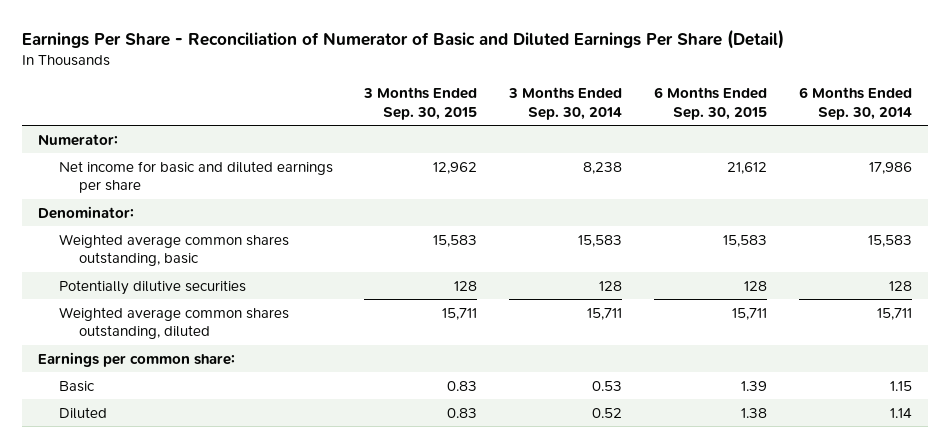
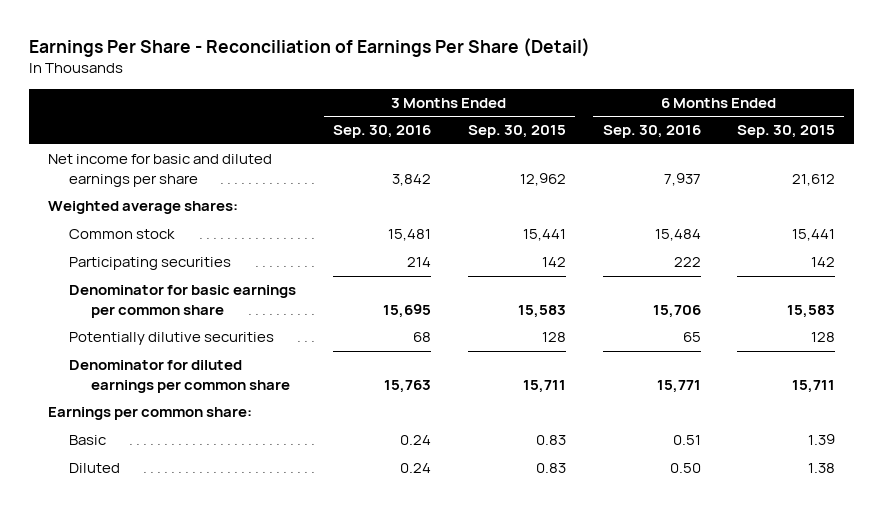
[22,28,785,49] Earnings Per Share - Reconciliation of Numerator of Basic and Diluted Earnings Per Share (Detail) -> [29,37,591,57] Earnings Per Share - Reconciliation of Earnings Per Share (Detail)
[508,87,623,121] 3 Months Ended Sep. 30, 2014 -> none
[798,87,912,121] 6 Months Ended Sep. 30, 2014 -> none
none -> [333,125,432,139] Sep. 30, 2016
none -> [602,125,701,139] Sep. 30, 2016
[37,133,118,146] Numerator: -> none
[37,205,134,219] Denominator: -> [47,201,238,215] Weighted average shares:
none -> [69,229,176,240] Common stock
none -> [69,257,232,271] Participating securities
[58,233,289,267] Weighted average common shares outstanding, basic -> [69,285,297,318] Denominator for basic earnings per common share
[58,306,289,340] Weighted average common shares outstanding, diluted -> [69,360,290,393] Denominator for diluted earnings per common share

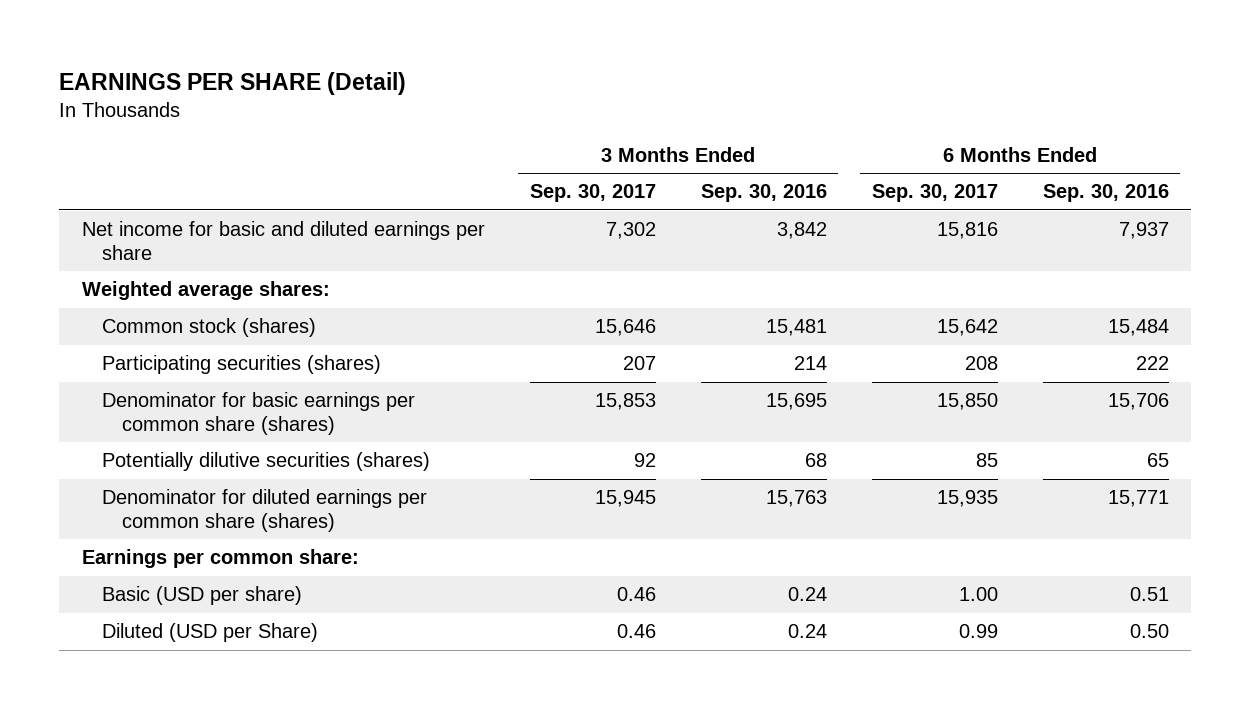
[29,37,591,57] Earnings Per Share - Reconciliation of Earnings Per Share (Detail) -> [59,71,407,95] EARNINGS PER SHARE (Detail)
[467,125,566,139] Sep. 30, 2015 -> none
[737,125,836,139] Sep. 30, 2015 -> none
none -> [529,184,656,203] Sep. 30, 2017
none -> [871,184,998,203] Sep. 30, 2017
[69,229,176,240] Common stock -> [101,318,316,338] Common stock (shares)
[69,257,232,271] Participating securities -> [101,355,381,375] Participating securities (shares)
[69,285,297,318] Denominator for basic earnings per common share -> [101,392,415,435] Denominator for basic earnings per common share (shares)
[69,332,275,346] Potentially dilutive securities -> [101,452,430,472] Potentially dilutive securities (shares)
[69,360,290,393] Denominator for diluted earnings per common share -> [101,489,427,532] Denominator for diluted earnings per common share (shares)
[69,435,107,446] Basic -> [101,586,302,606] Basic (USD per share)
[69,463,121,474] Diluted -> [101,623,318,643] Diluted (USD per Share)

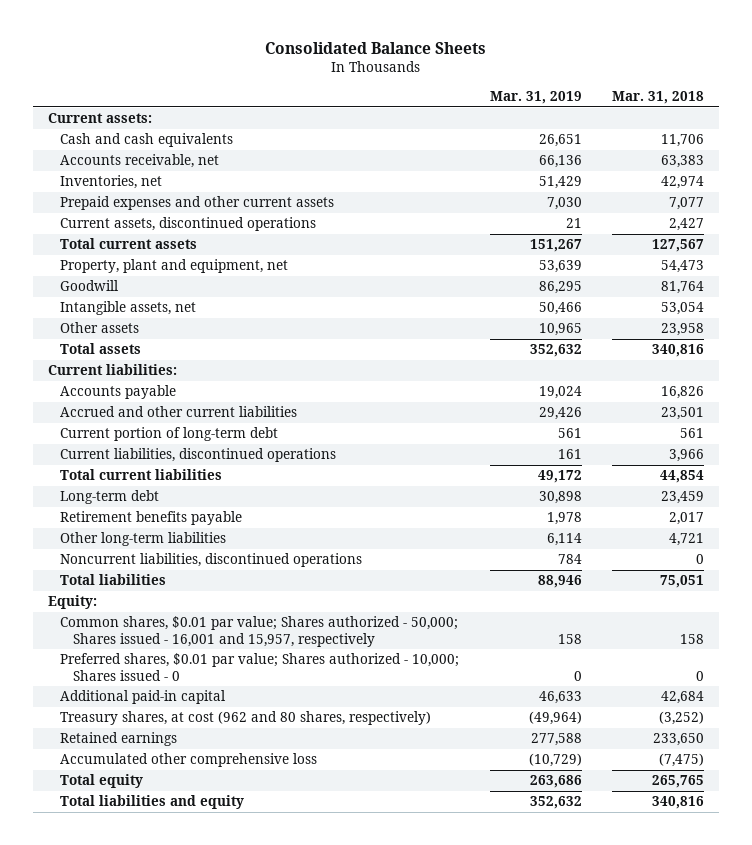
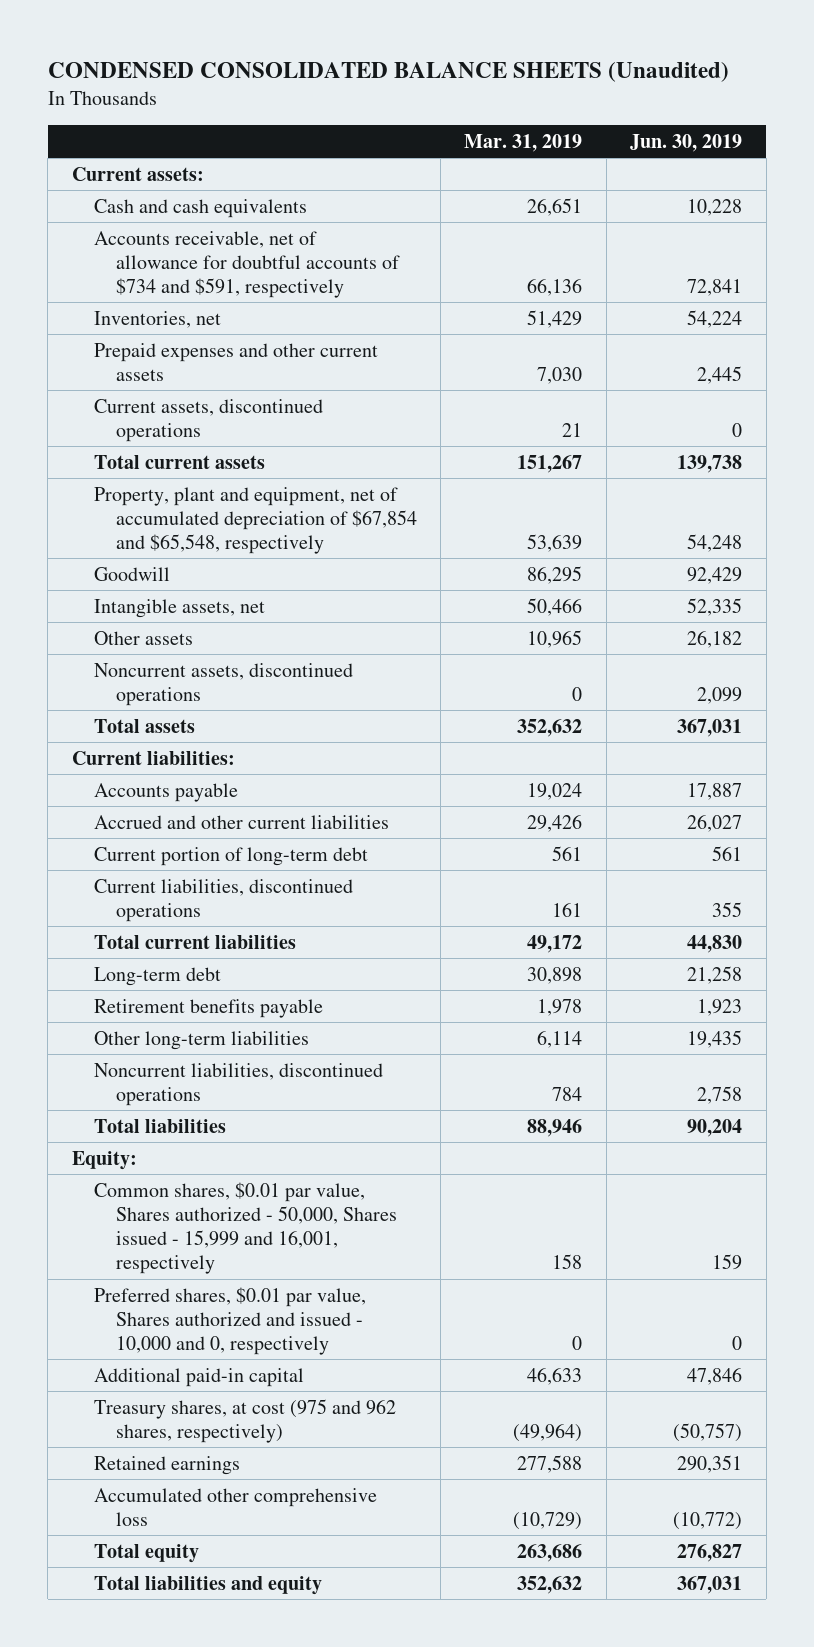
[264,42,486,55] Consolidated Balance Sheets -> [47,62,729,83] CONDENSED CONSOLIDATED BALANCE SHEETS (Unaudited)
[611,91,704,105] Mar. 31, 2018 -> none
none -> [630,133,743,152] Jun. 30, 2019
[60,154,220,169] Accounts receivable, net -> [93,230,400,298] Accounts receivable, net of allowance for doubtful accounts of $734 and $591, respectively
[60,259,289,274] Property, plant and equipment, net -> [93,486,417,554] Property, plant and equipment, net of accumulated depreciation of $67,854 and $65,548, respectively
none -> [93,662,353,706] Noncurrent assets, discontinued operations
[60,616,459,647] Common shares, $0.01 par value; Shares authorized - 50,000; Shares issued - 16,001 and 15,957, respectively -> [93,1181,397,1274] Common shares, $0.01 par value, Shares authorized - 50,000, Shares issued - 15,999 and 16,001, respectively
[60,653,460,681] Preferred shares, $0.01 par value; Shares authorized - 10,000; Shares issued - 0 -> [93,1286,366,1355] Preferred shares, $0.01 par value, Shares authorized and issued - 10,000 and 0, respectively
[60,711,432,726] Treasury shares, at cost (962 and 80 shares, respectively) -> [93,1398,396,1443] Treasury shares, at cost (975 and 962 shares, respectively)

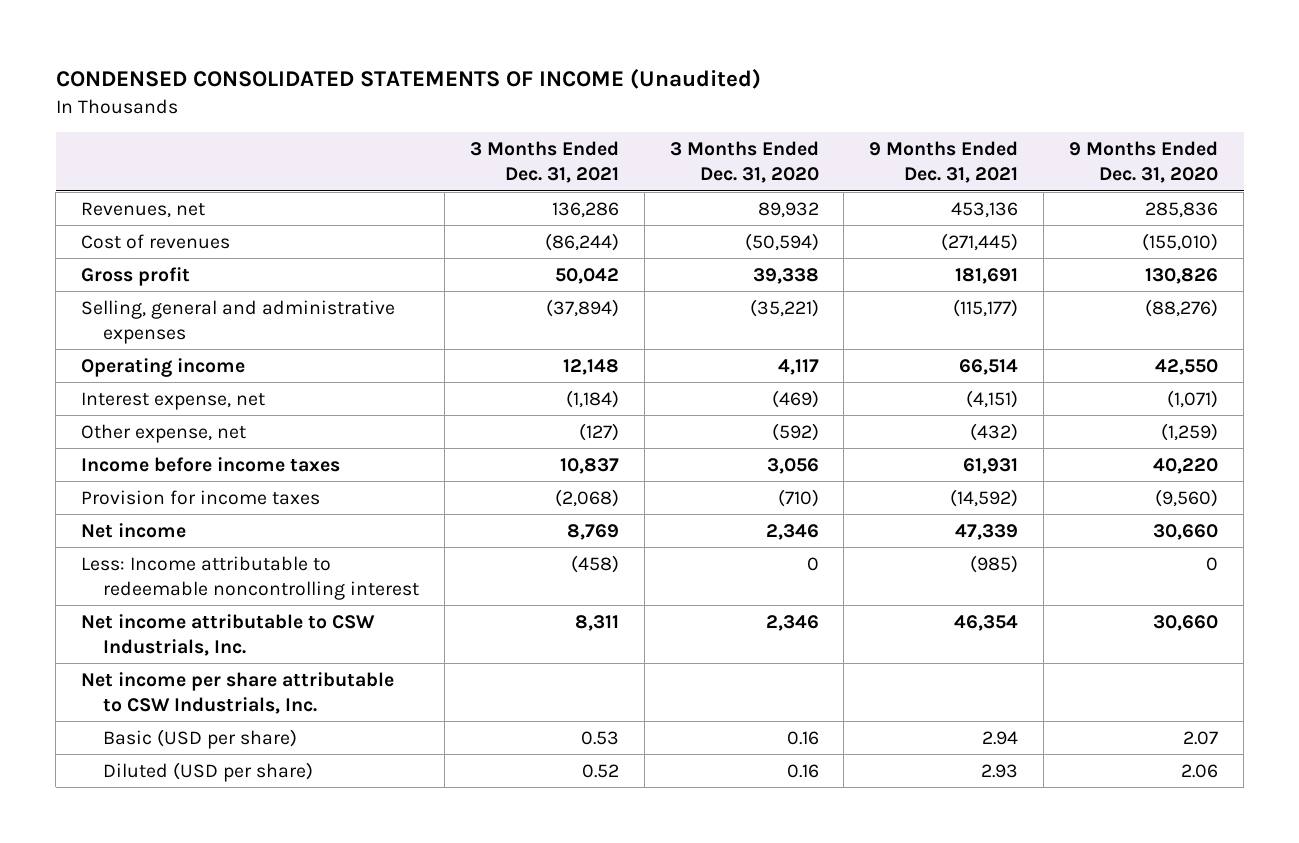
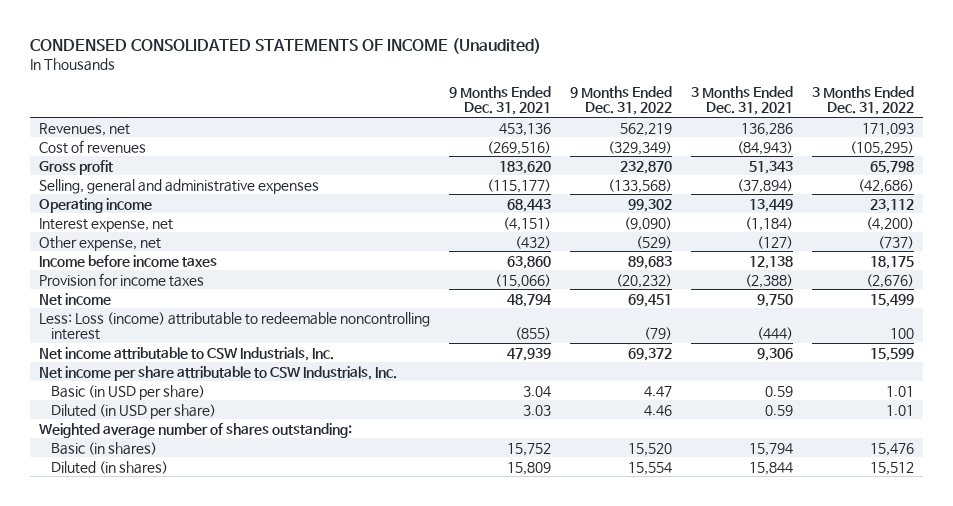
[669,141,819,184] 3 Months Ended Dec. 31, 2020 -> none
[1069,141,1219,184] 9 Months Ended Dec. 31, 2020 -> none
none -> [570,85,673,116] 9 Months Ended Dec. 31, 2022
none -> [811,85,914,116] 3 Months Ended Dec. 31, 2022
[544,232,619,251] (86,244) -> [737,140,794,155] (84,943)
[941,232,1019,251] (271,445) -> [487,140,552,155] (269,516)
[554,267,619,284] 50,042 -> [749,160,794,174] 51,343
[955,267,1019,284] 181,691 -> [499,160,552,174] 183,620
[562,358,619,375] 12,148 -> [749,198,794,212] 13,449
[959,358,1019,375] 66,514 -> [507,198,552,212] 68,443
[559,457,619,474] 10,837 -> [749,255,794,269] 12,138
[963,457,1019,474] 61,931 -> [507,255,552,269] 63,860
[554,488,619,507] (2,068) -> [745,273,794,288] (2,388)
[950,488,1019,507] (14,592) -> [495,273,552,288] (15,066)
[566,523,619,540] 8,769 -> [757,293,794,307] 9,750
[955,523,1019,540] 47,339 -> [507,293,553,307] 48,794
[81,555,419,600] Less: Income attributable to redeemable noncontrolling interest -> [39,311,431,341] Less: Loss (income) attributable to redeemable noncontrolling interest
[570,554,619,573] (458) -> [757,327,794,341] (444)
[970,554,1019,573] (985) -> [515,327,552,341] (855)
[574,614,619,631] 8,311 -> [757,347,794,361] 9,306
[954,614,1019,631] 46,354 -> [507,347,552,361] 47,939
[102,728,297,749] Basic (USD per share) -> [50,384,205,400] Basic (in USD per share)
[580,730,619,745] 0.53 -> [765,385,794,397] 0.59
[982,730,1019,745] 2.94 -> [523,385,552,397] 3.04
[102,761,313,782] Diluted (USD per share) -> [50,403,216,419] Diluted (in USD per share)
[581,763,619,778] 0.52 -> [765,404,794,416] 0.59
[981,763,1019,778] 2.93 -> [523,404,552,416] 3.03
none -> [39,422,353,438] Weighted average number of shares outstanding:
none -> [50,441,157,455] Basic (in shares)
none -> [50,460,168,474] Diluted (in shares)

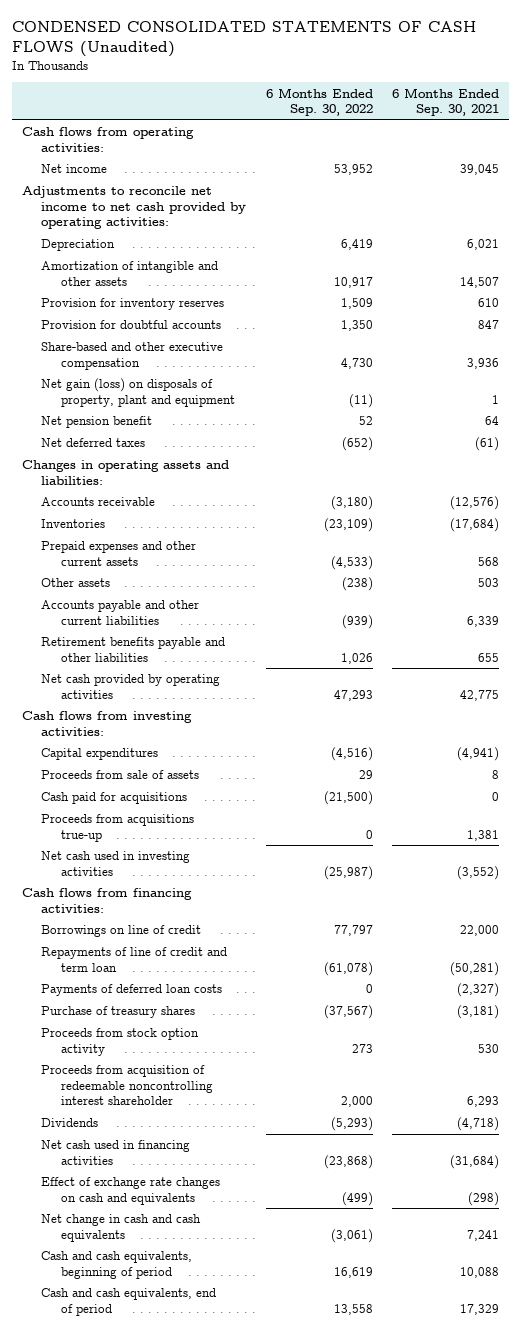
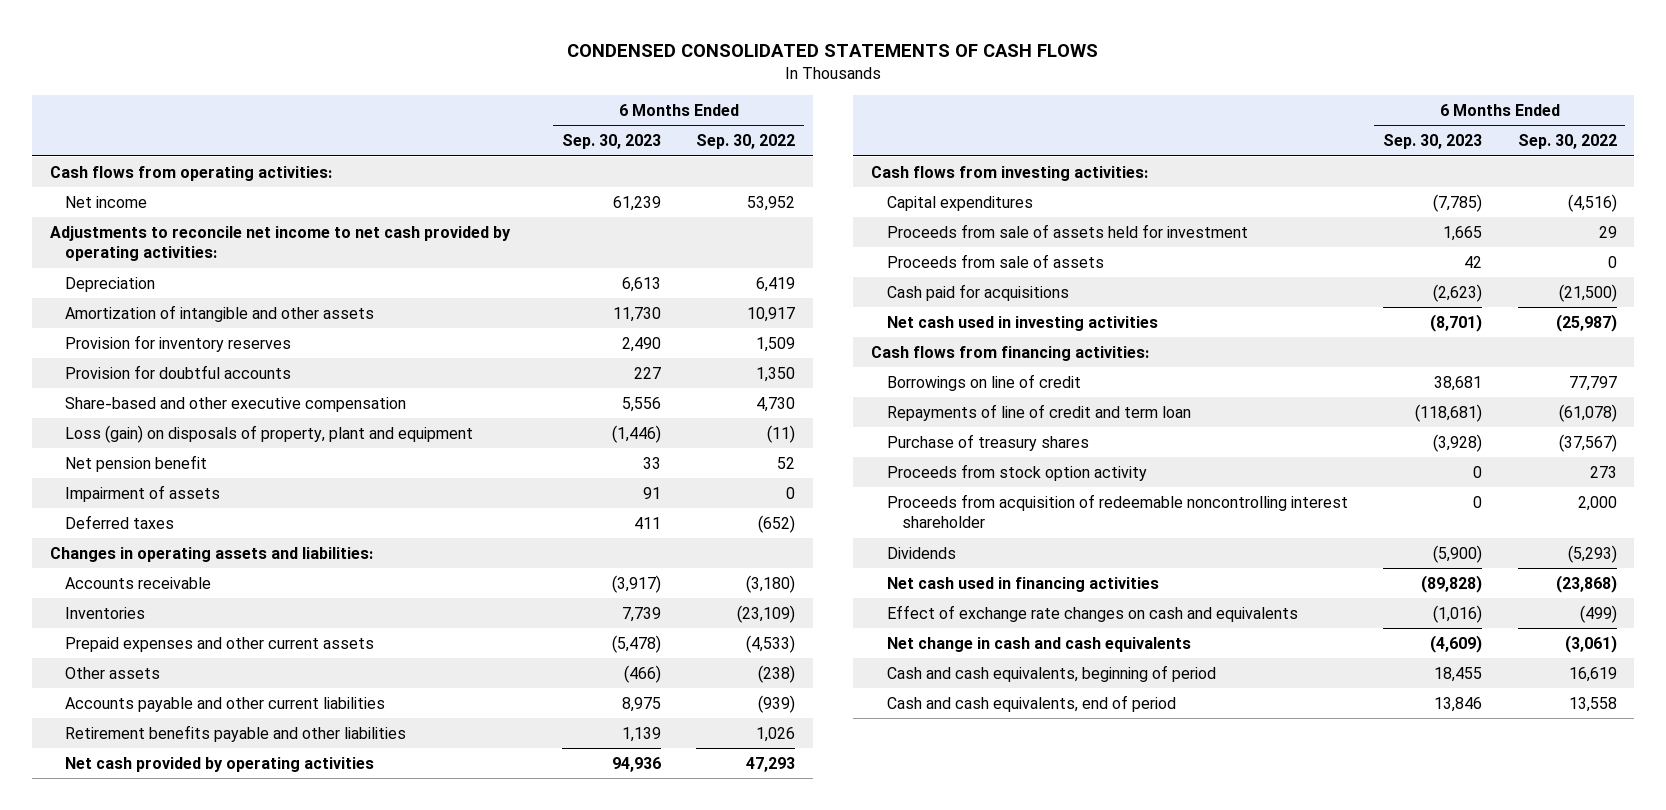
[12,21,477,58] CONDENSED CONSOLIDATED STATEMENTS OF CASH FLOWS (Unaudited) -> [567,43,1099,57] CONDENSED CONSOLIDATED STATEMENTS OF CASH FLOWS
[392,87,500,117] 6 Months Ended Sep. 30, 2021 -> none
none -> [561,134,661,150] Sep. 30, 2023
[41,378,235,407] Net gain (loss) on disposals of property, plant and equipment -> [65,424,474,443] Loss (gain) on disposals of property, plant and equipment
none -> [65,484,221,502] Impairment of assets
[41,438,146,448] Net deferred taxes -> [65,514,175,529] Deferred taxes
none -> [886,223,1248,238] Proceeds from sale of assets held for investment
[358,770,373,780] 29 -> [1607,255,1617,268] 0
[41,814,195,842] Proceeds from acquisitions true-up -> none
[41,984,223,997] Payments of deferred loan costs -> none

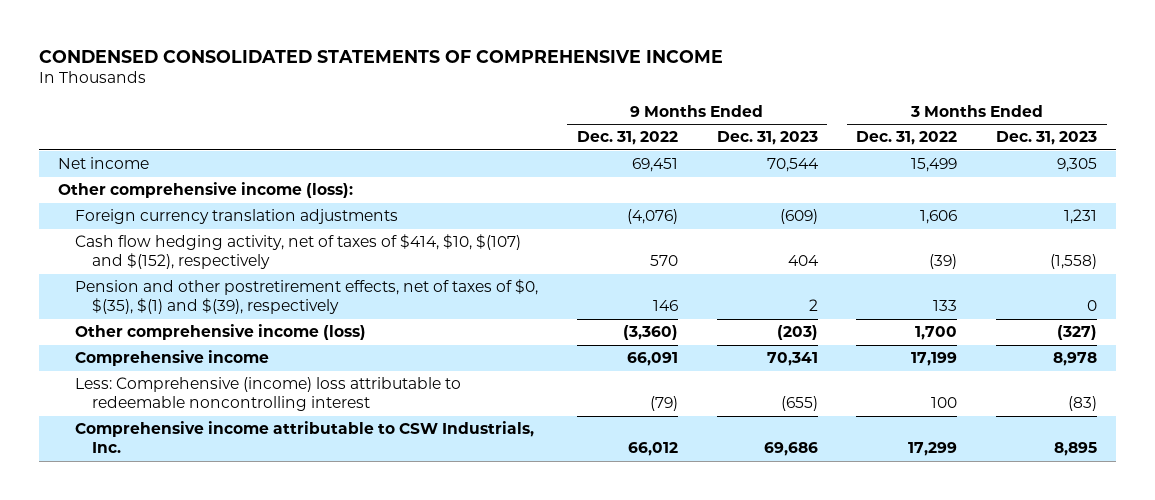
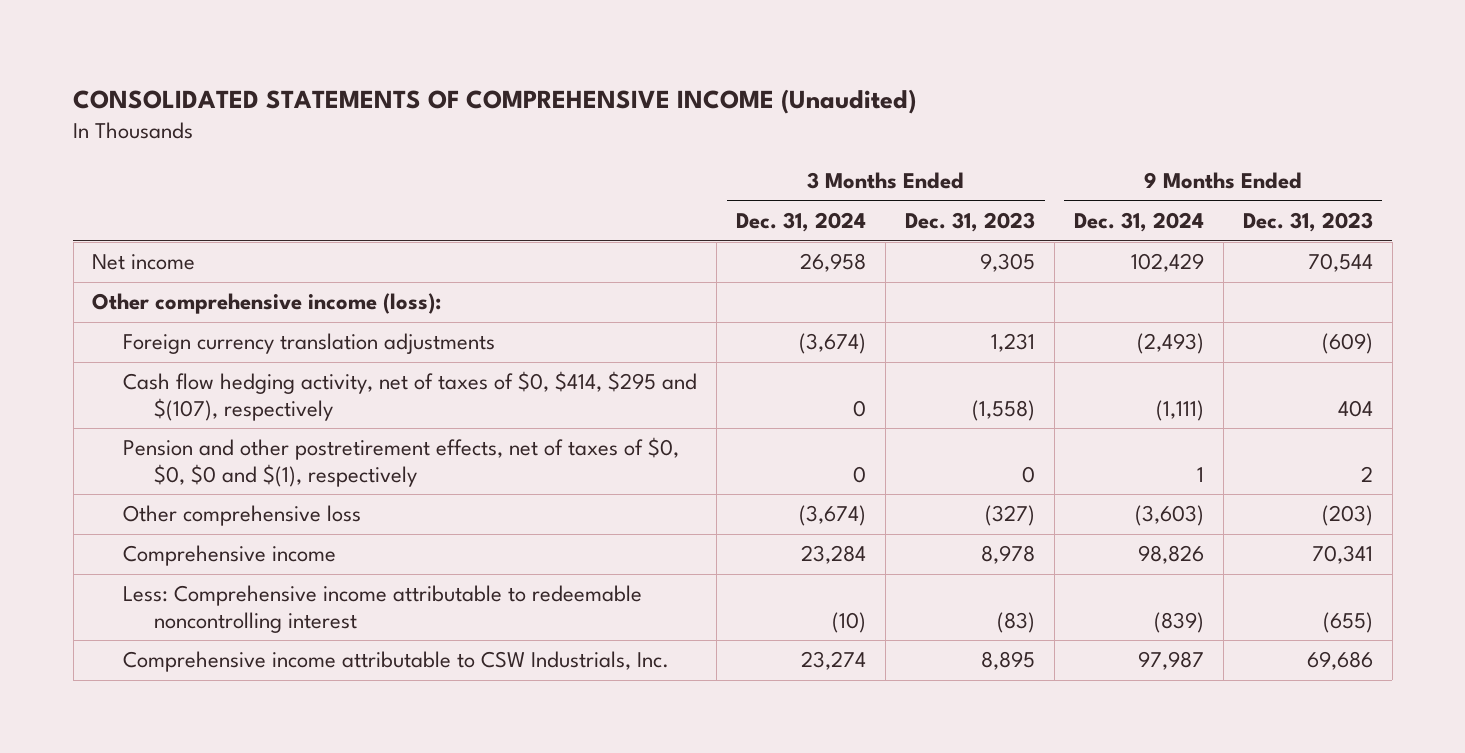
[39,49,724,63] CONDENSED CONSOLIDATED STATEMENTS OF COMPREHENSIVE INCOME -> [73,88,917,114] CONSOLIDATED STATEMENTS OF COMPREHENSIVE INCOME (Unaudited)
[576,131,678,146] Dec. 31, 2022 -> none
[856,131,958,146] Dec. 31, 2022 -> none
none -> [736,212,867,233] Dec. 31, 2024
none -> [1073,212,1204,233] Dec. 31, 2024
[75,234,522,270] Cash flow hedging activity, net of taxes of $414, $10, $(107) and $(152), respectively -> [123,371,698,421] Cash flow hedging activity, net of taxes of $0, $414, $295 and $(107), respectively
[75,279,539,315] Pension and other postretirement effects, net of taxes of $0, $(35), $(1) and $(39), respectively -> [123,437,680,487] Pension and other postretirement effects, net of taxes of $0, $0, $0 and $(1), respectively
[75,324,367,341] Other comprehensive income (loss) -> [123,505,362,527] Other comprehensive loss
[75,377,462,412] Less: Comprehensive (income) loss attributable to redeemable noncontrolling interest -> [123,585,643,633] Less: Comprehensive income attributable to redeemable noncontrolling interest

